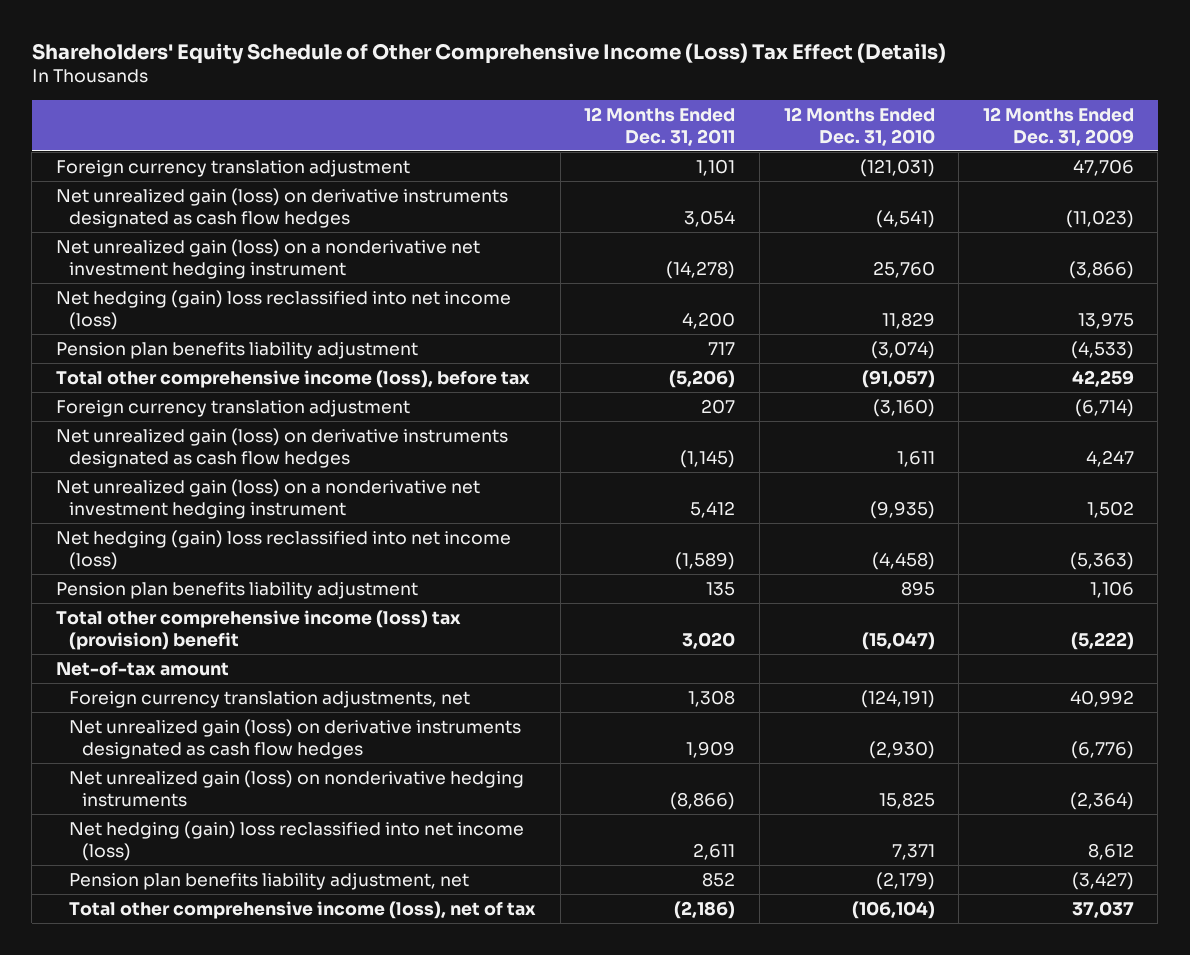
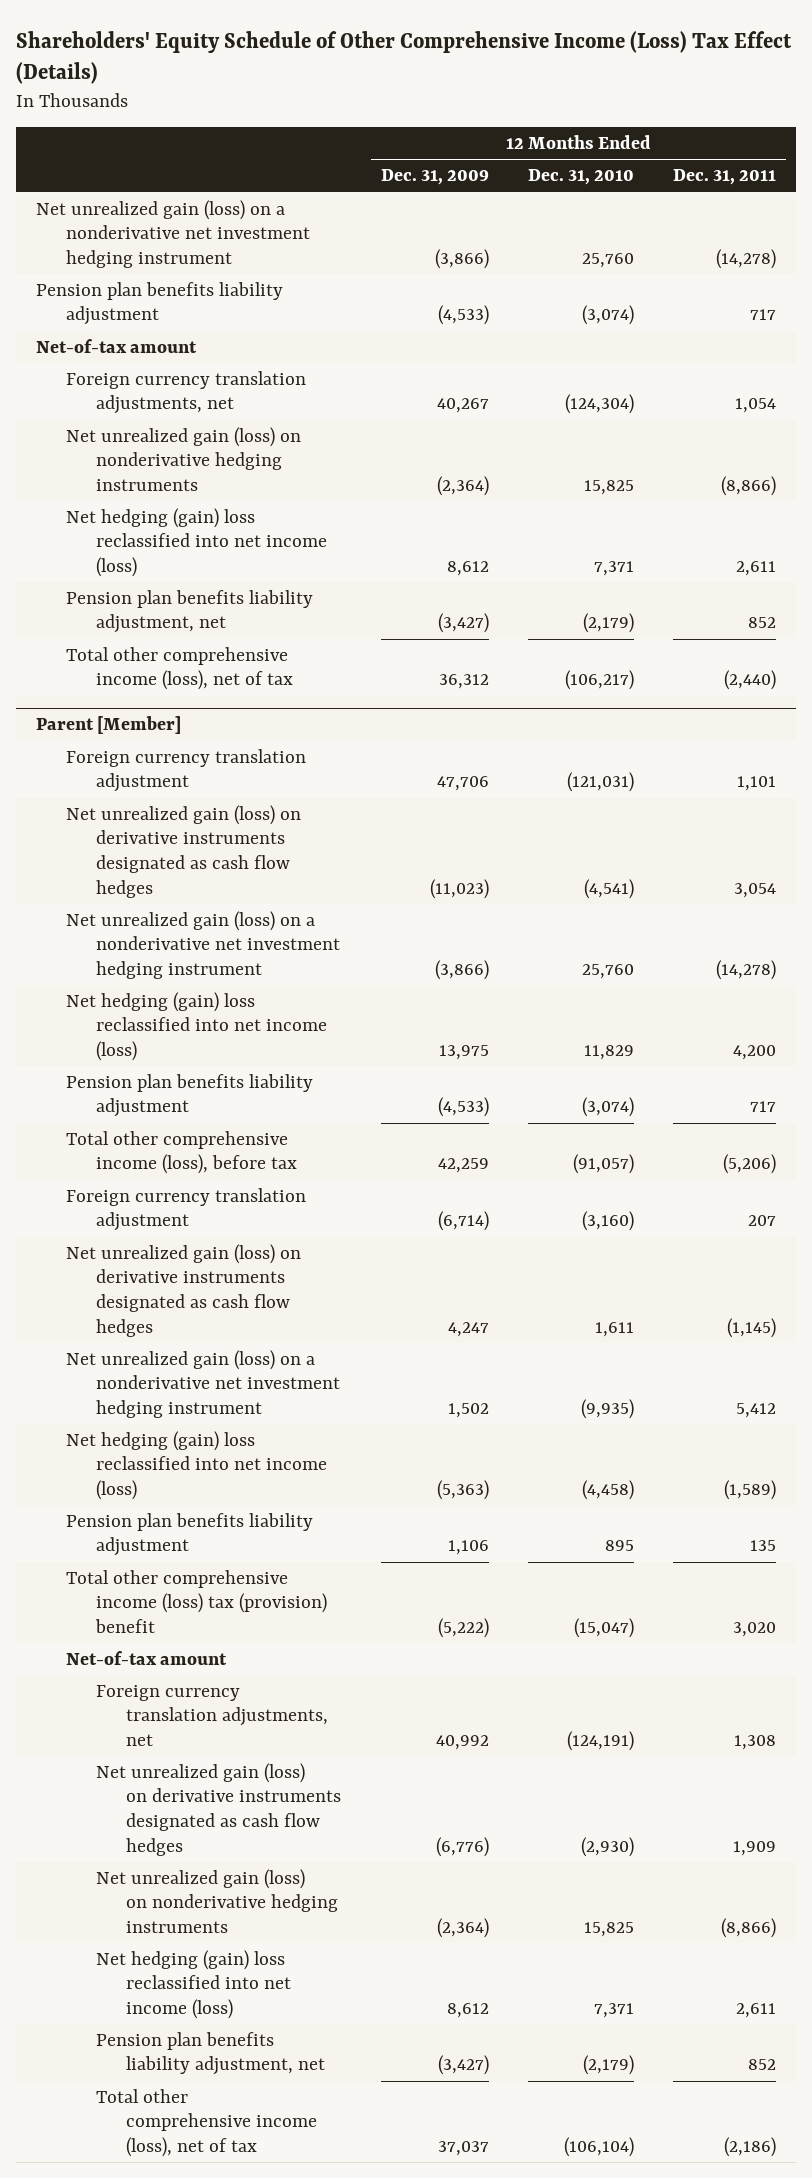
none -> [36,199,311,269] Net unrealized gain (loss) on a nonderivative net investment hedging instrument
none -> [36,281,284,326] Pension plan benefits liability adjustment
none -> [36,338,198,353] Net-of-tax amount
none -> [66,370,307,415] Foreign currency translation adjustments, net
none -> [66,426,302,492] Net unrealized gain (loss) on nonderivative hedging instruments
none -> [66,507,328,578] Net hedging (gain) loss reclassified into net income (loss)
none -> [66,589,314,634] Pension plan benefits liability adjustment, net
none -> [66,646,294,691] Total other comprehensive income (loss), net of tax
none -> [36,716,182,735] Parent [Member]

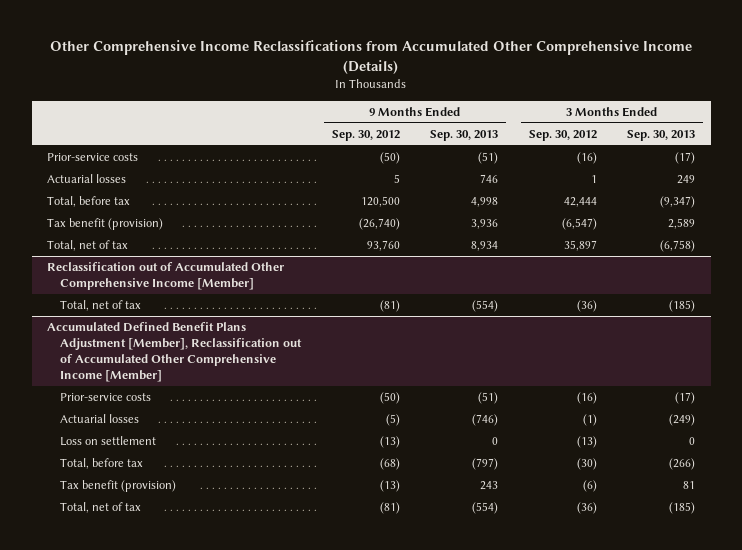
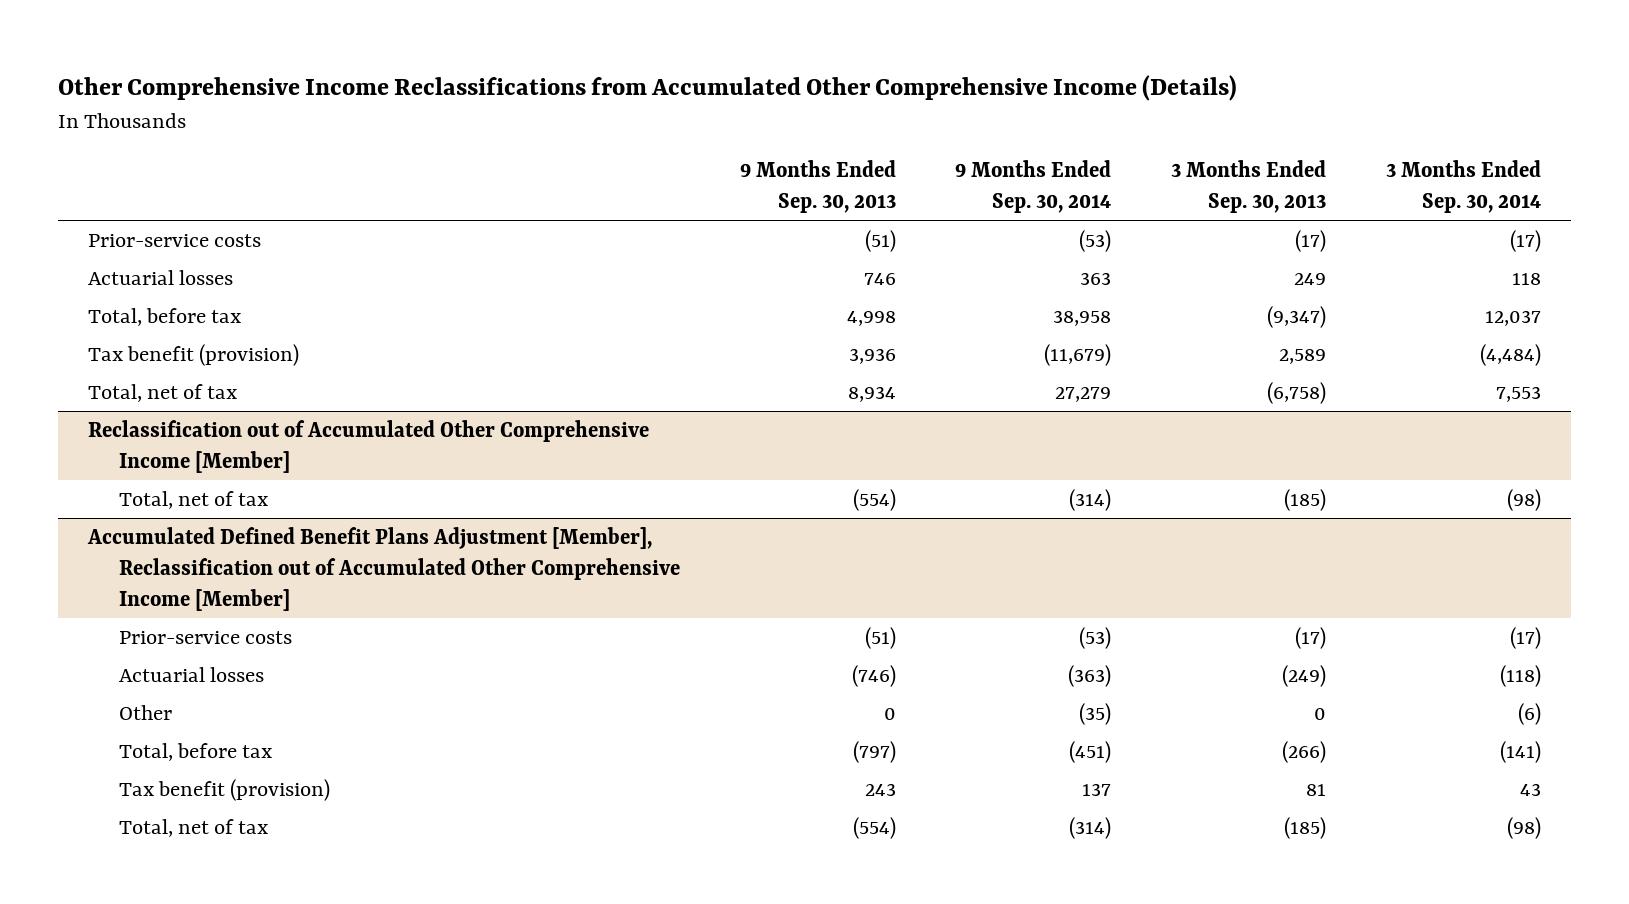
[331,129,400,141] Sep. 30, 2012 -> none
[528,129,597,141] Sep. 30, 2012 -> none
none -> [955,160,1112,214] 9 Months Ended Sep. 30, 2014
none -> [1386,160,1542,214] 3 Months Ended Sep. 30, 2014
[60,436,157,447] Loss on settlement -> [118,704,172,720] Other

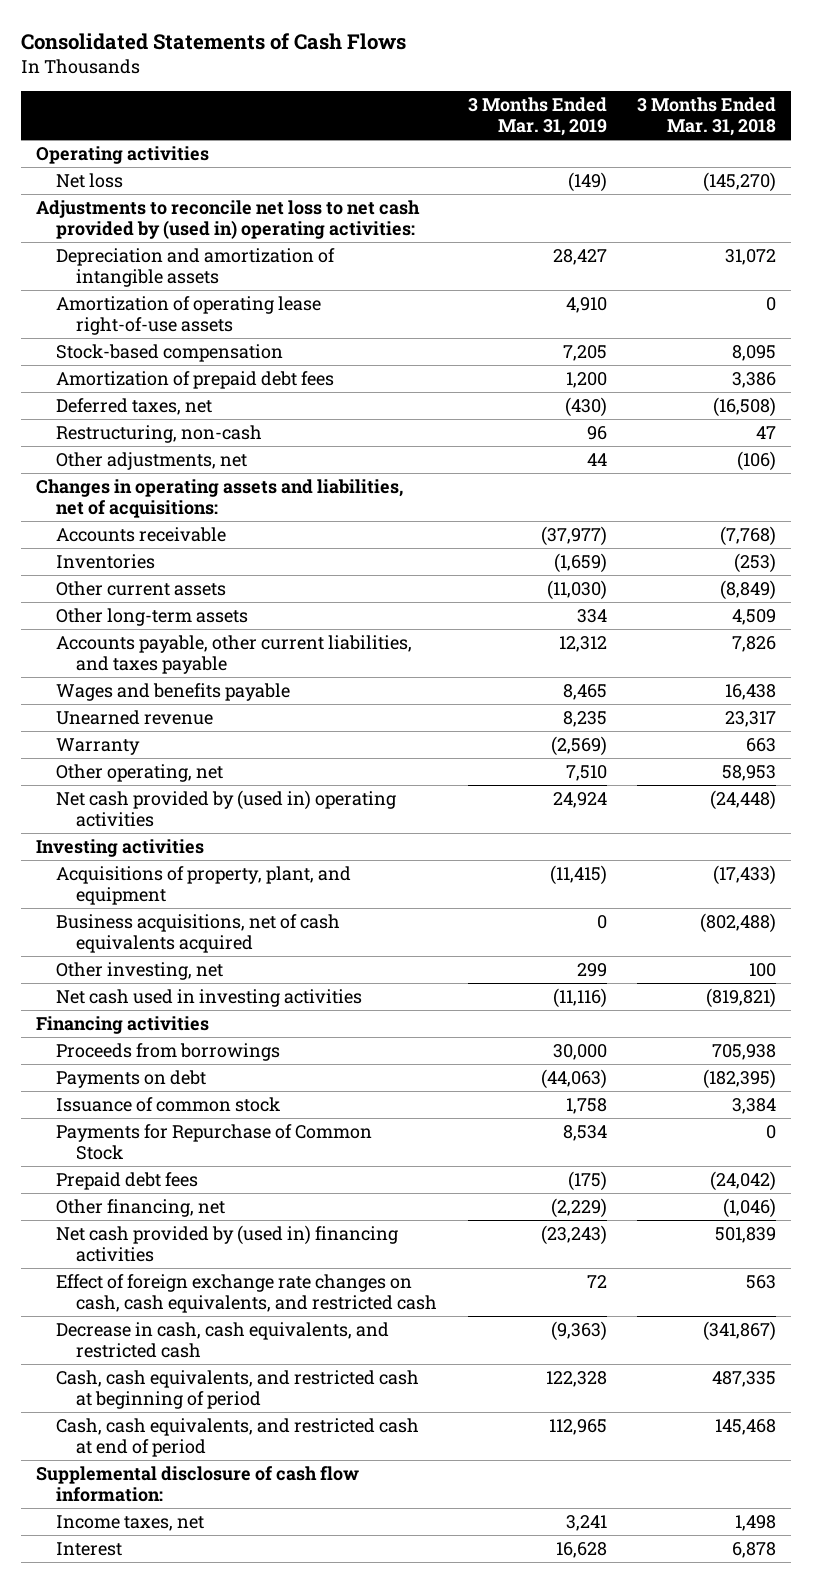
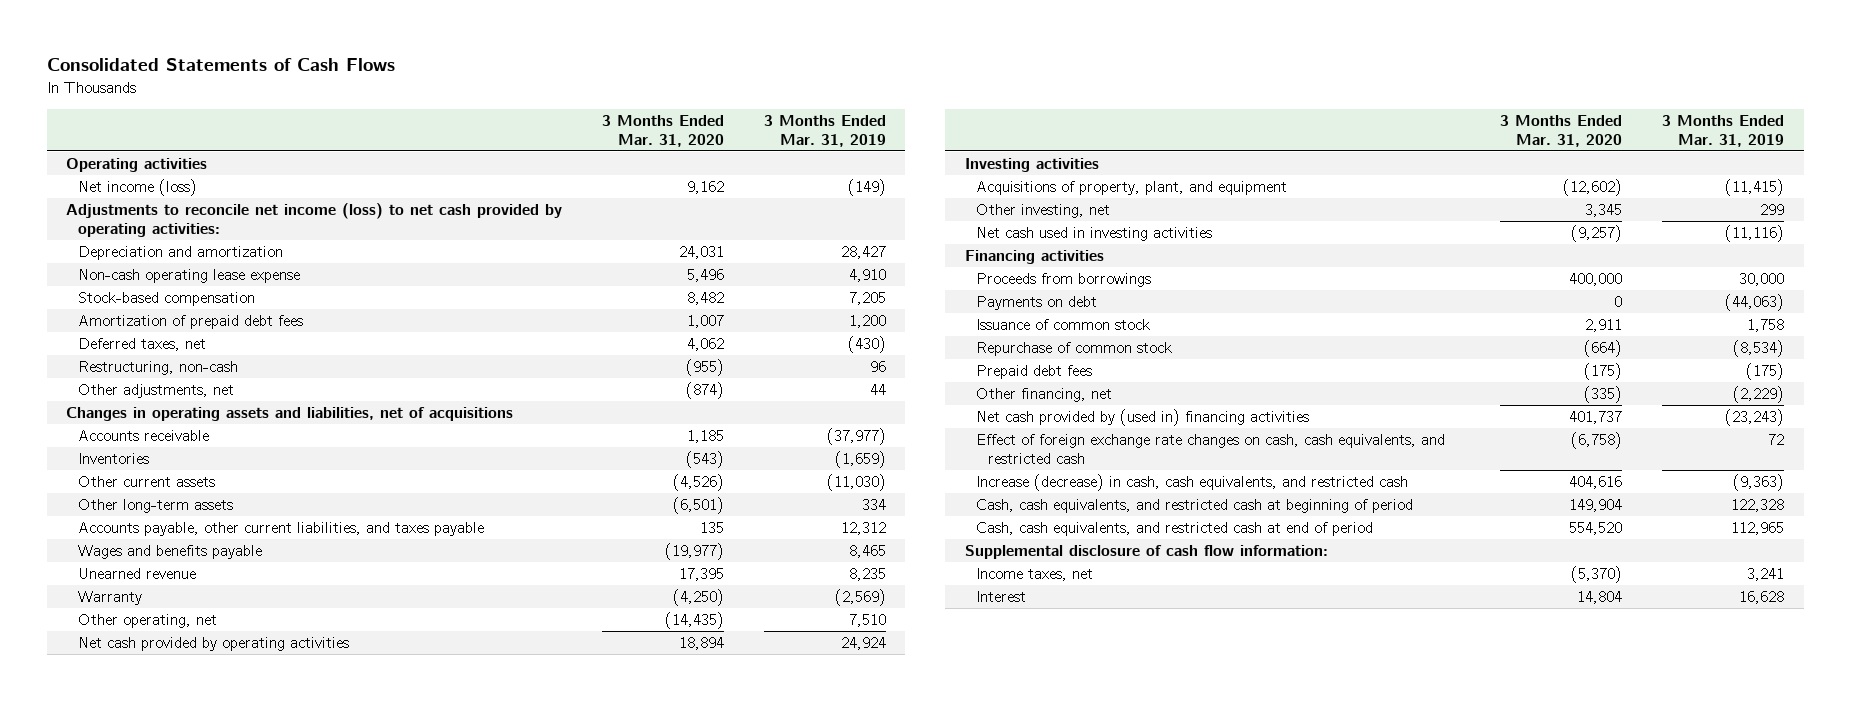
[637,96,777,137] 3 Months Ended Mar. 31, 2018 -> none
none -> [601,114,724,147] 3 Months Ended Mar. 31, 2020
[56,172,124,188] Net loss -> [77,179,197,197] Net income (loss)
[36,199,421,240] Adjustments to reconcile net loss to net cash provided by (used in) operating activities: -> [66,203,563,237] Adjustments to reconcile net income (loss) to net cash provided by operating activities:
[56,247,336,288] Depreciation and amortization of intangible assets -> [77,246,283,261] Depreciation and amortization
[56,295,322,336] Amortization of operating lease right-of-use assets -> [77,269,300,284] Non-cash operating lease expense
[36,478,404,519] Changes in operating assets and liabilities, net of acquisitions: -> [66,407,514,422] Changes in operating assets and liabilities, net of acquisitions
[56,789,397,828] Net cash provided by (used in) operating activities -> [77,637,349,652] Net cash provided by operating activities
[56,913,341,954] Business acquisitions, net of cash equivalents acquired -> none
[56,1123,373,1161] Payments for Repurchase of Common Stock -> [976,342,1173,357] Repurchase of common stock
[562,1124,607,1141] 8,534 -> [1733,340,1785,358] (8,534)
[56,1321,390,1359] Decrease in cash, cash equivalents, and restricted cash -> [976,474,1409,492] Increase (decrease) in cash, cash equivalents, and restricted cash

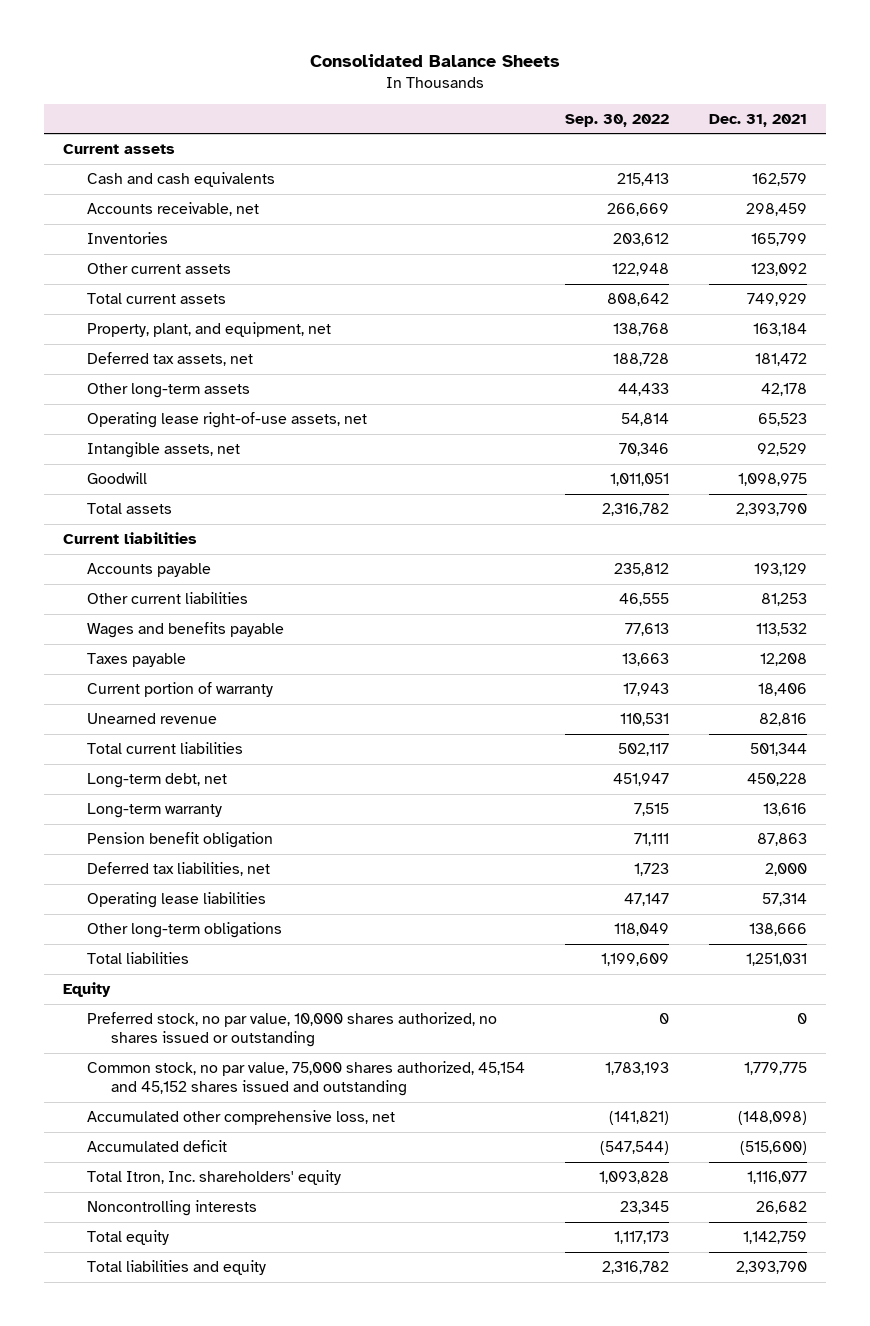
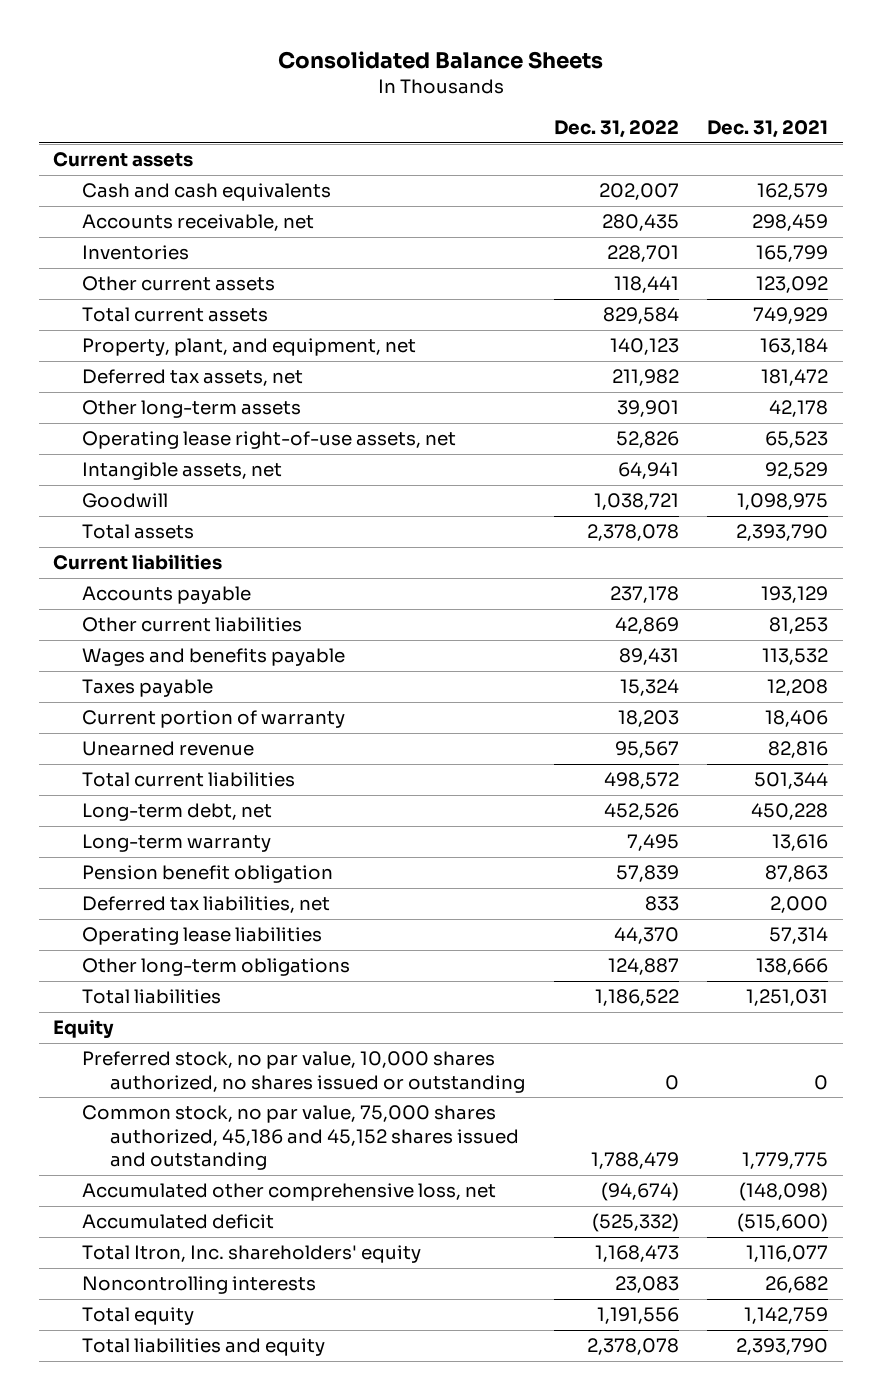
[564,113,669,127] Sep. 30, 2022 -> none
none -> [553,119,679,138] Dec. 31, 2022
[87,1061,526,1097] Common stock, no par value, 75,000 shares authorized, 45,154 and 45,152 shares issued and outstanding -> [81,1105,520,1171] Common stock, no par value, 75,000 shares authorized, 45,186 and 45,152 shares issued and outstanding

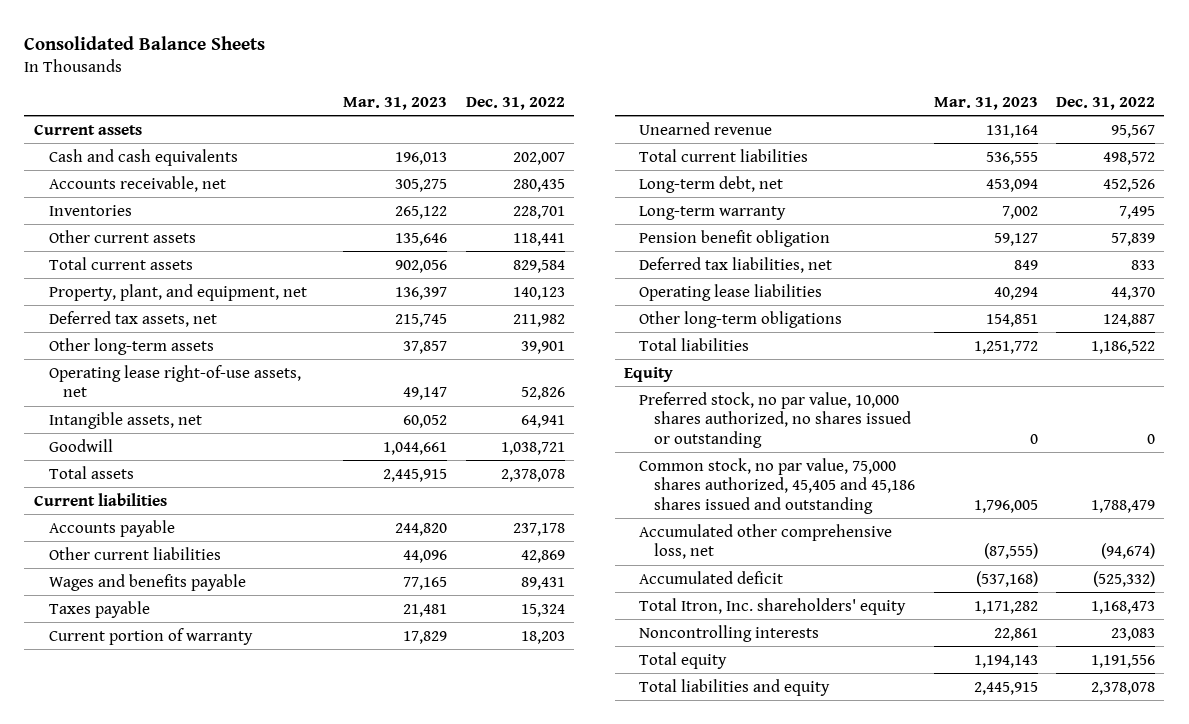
[707,119,829,138] Dec. 31, 2021 -> none
none -> [343,96,448,110] Mar. 31, 2023
[81,1105,520,1171] Common stock, no par value, 75,000 shares authorized, 45,186 and 45,152 shares issued and outstanding -> [638,457,915,514] Common stock, no par value, 75,000 shares authorized, 45,405 and 45,186 shares issued and outstanding

